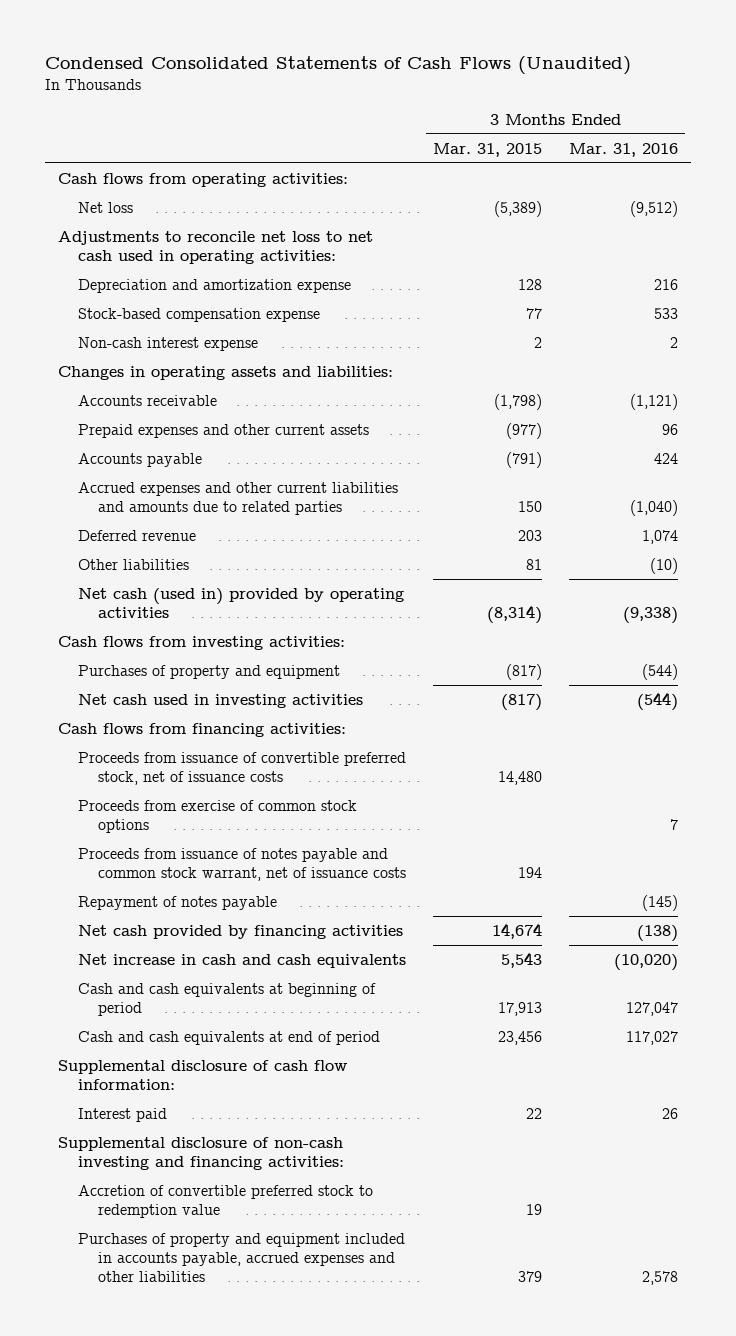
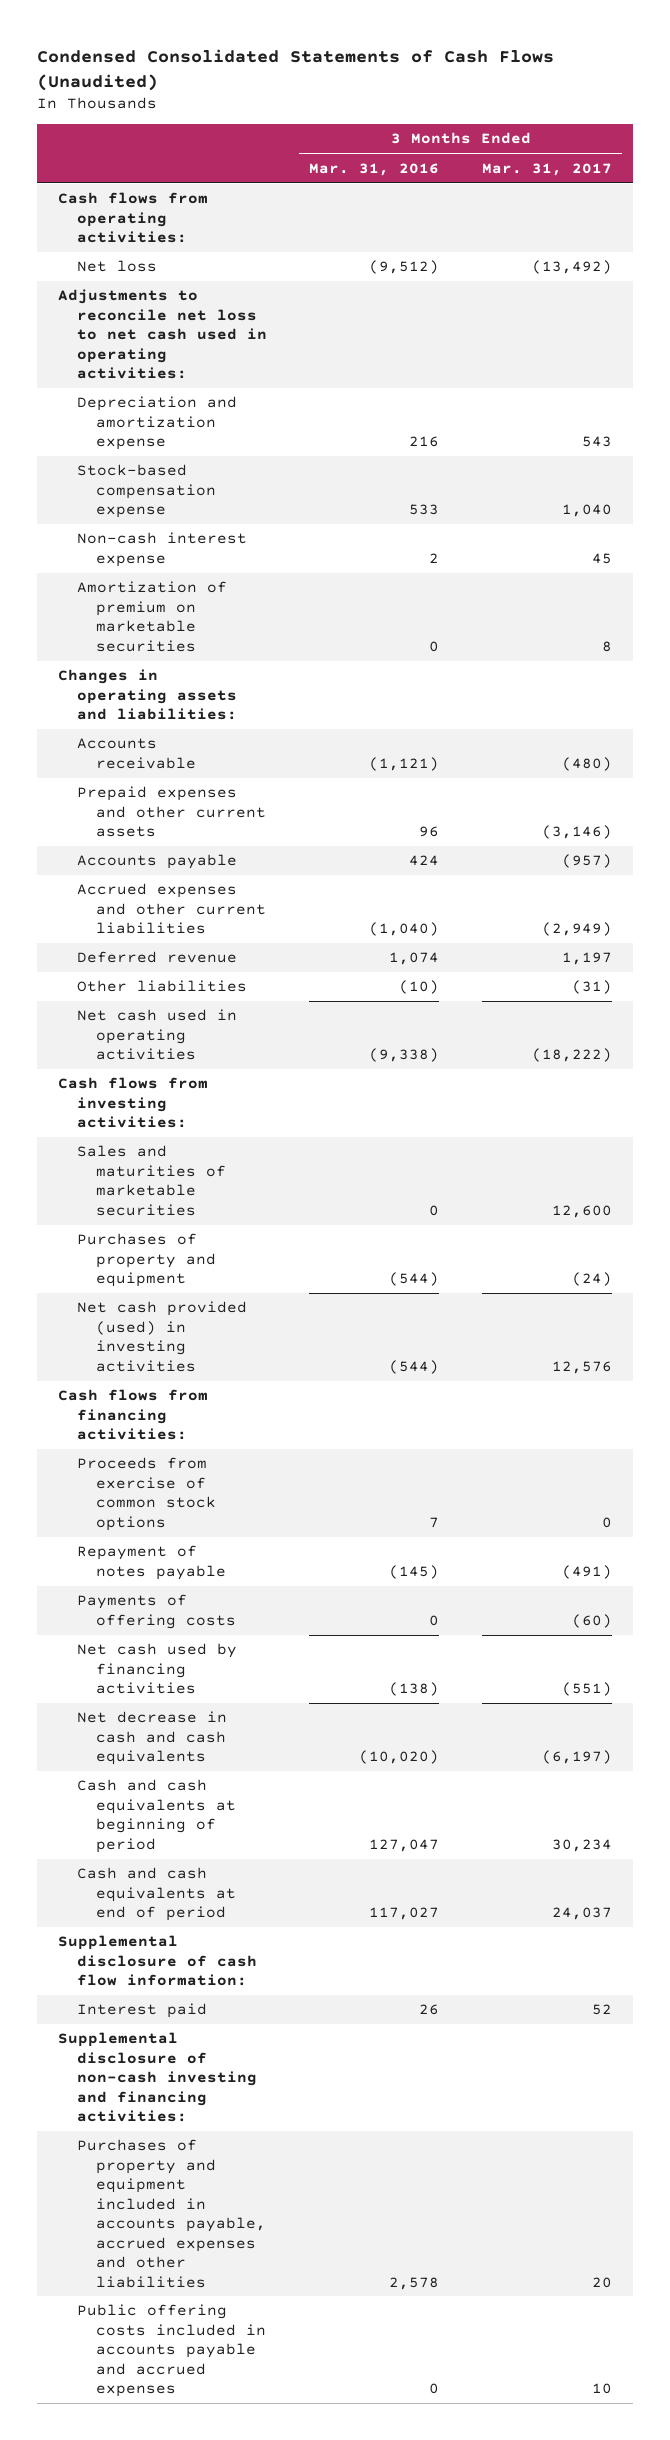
[433,142,543,157] Mar. 31, 2015 -> none
none -> [481,162,612,176] Mar. 31, 2017
none -> [77,581,228,652] Amortization of premium on marketable securities
[78,481,399,516] Accrued expenses and other current liabilities and amounts due to related parties -> [77,883,266,935] Accrued expenses and other current liabilities
[78,587,405,619] Net cash (used in) provided by operating activities -> [77,1009,238,1061] Net cash used in operating activities
none -> [77,1145,226,1216] Sales and maturities of marketable securities
[78,693,364,708] Net cash used in investing activities -> [77,1301,248,1372] Net cash provided (used) in investing activities
[78,751,407,786] Proceeds from issuance of convertible preferred stock, net of issuance costs -> none
[78,847,407,882] Proceeds from issuance of notes payable and common stock warrant, net of issuance costs -> none
none -> [77,1594,236,1629] Payments of offering costs
[78,924,404,939] Net cash provided by financing activities -> [77,1643,238,1695] Net cash used by financing activities
[78,953,407,968] Net increase in cash and cash equivalents -> [77,1711,228,1766] Net decrease in cash and cash equivalents
[78,1184,374,1219] Accretion of convertible preferred stock to redemption value -> none
none -> [77,2304,266,2398] Public offering costs included in accounts payable and accrued expenses

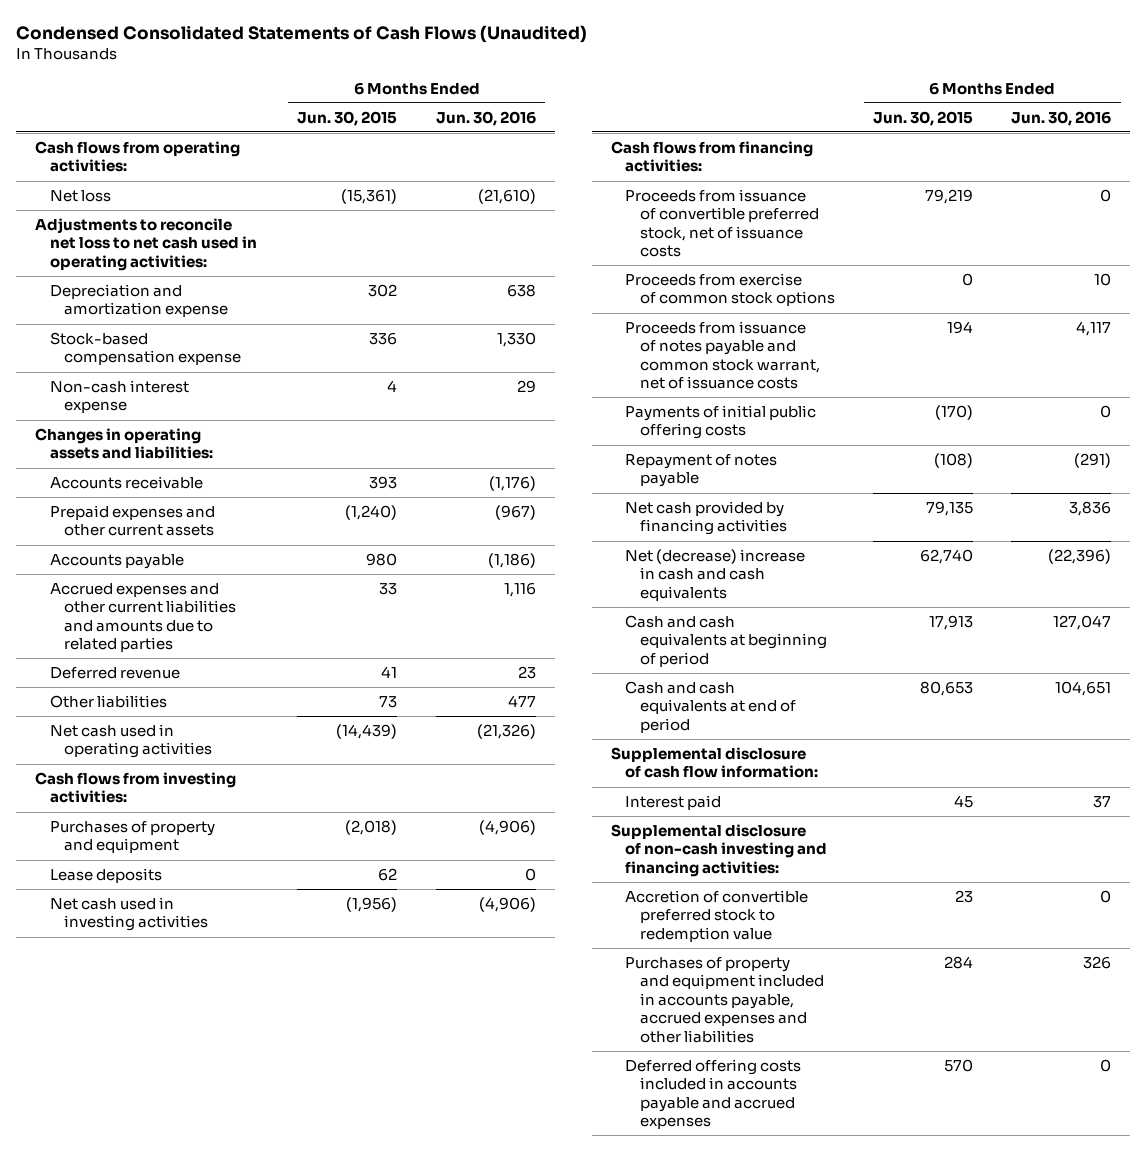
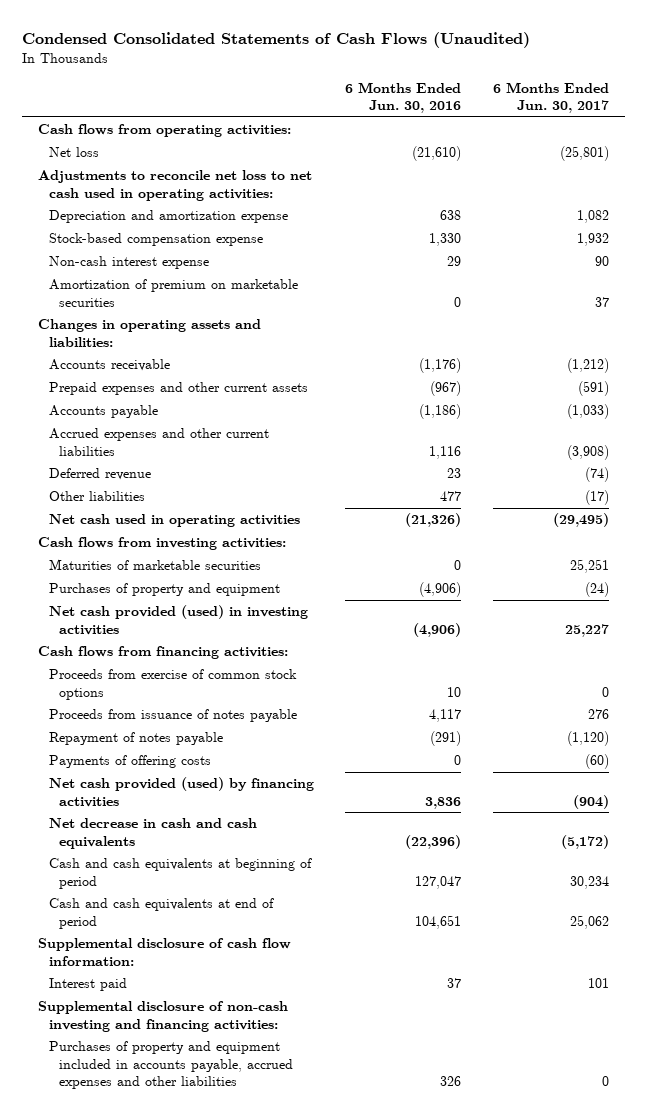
[297,110,398,126] Jun. 30, 2015 -> none
none -> [492,81,609,114] 6 Months Ended Jun. 30, 2017
none -> [48,279,298,307] Amortization of premium on marketable securities
[49,582,237,653] Accrued expenses and other current liabilities and amounts due to related parties -> [48,428,269,456] Accrued expenses and other current liabilities
none -> [48,559,261,571] Maturities of marketable securities
[49,867,162,883] Lease deposits -> none
[49,896,209,932] Net cash used in investing activities -> [48,605,308,635] Net cash provided (used) in investing activities
[625,188,820,258] Proceeds from issuance of convertible preferred stock, net of issuance costs -> none
[625,404,817,440] Payments of initial public offering costs -> none
[625,320,821,390] Proceeds from issuance of notes payable and common stock warrant, net of issuance costs -> [48,709,297,723] Proceeds from issuance of notes payable
none -> [48,755,211,769] Payments of offering costs
[625,500,788,536] Net cash provided by financing activities -> [48,777,314,807] Net cash provided (used) by financing activities
[625,548,806,601] Net (decrease) increase in cash and cash equivalents -> [48,818,257,849] Net decrease in cash and cash equivalents
[625,889,809,942] Accretion of convertible preferred stock to redemption value -> none
[625,1058,802,1130] Deferred offering costs included in accounts payable and accrued expenses -> none

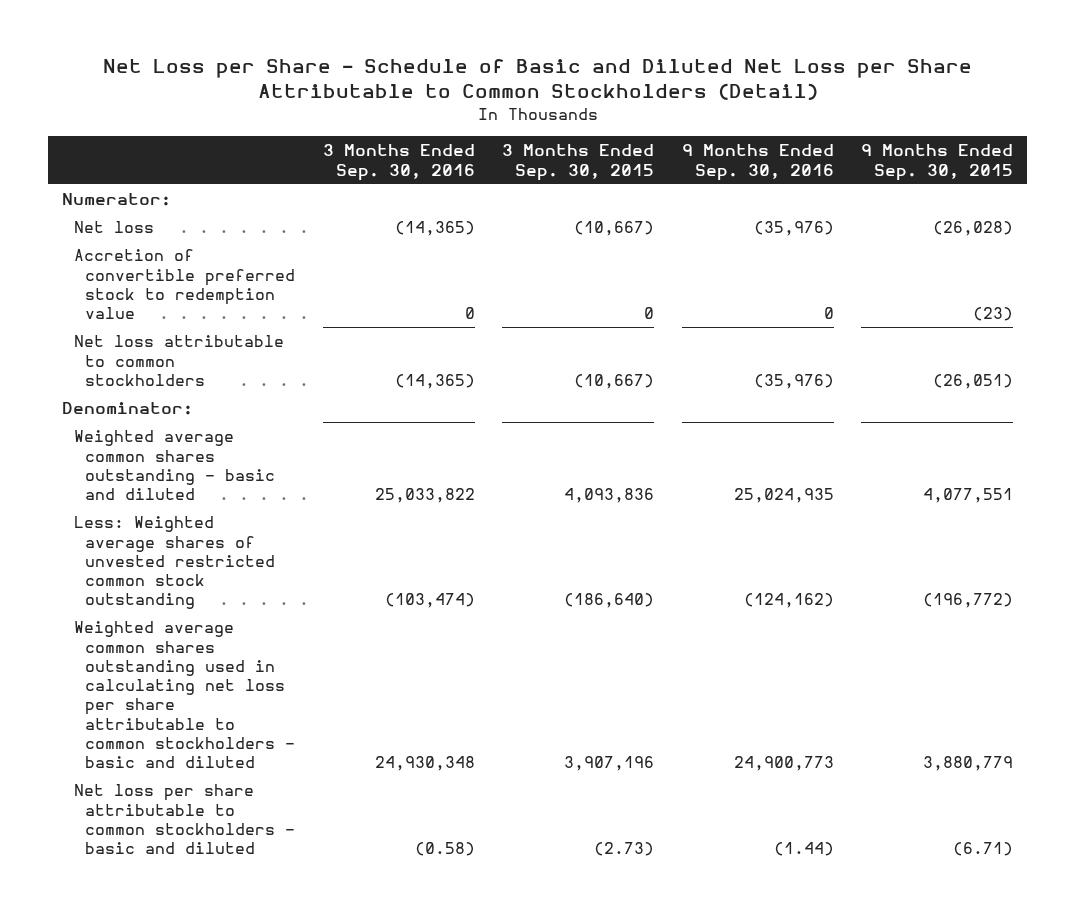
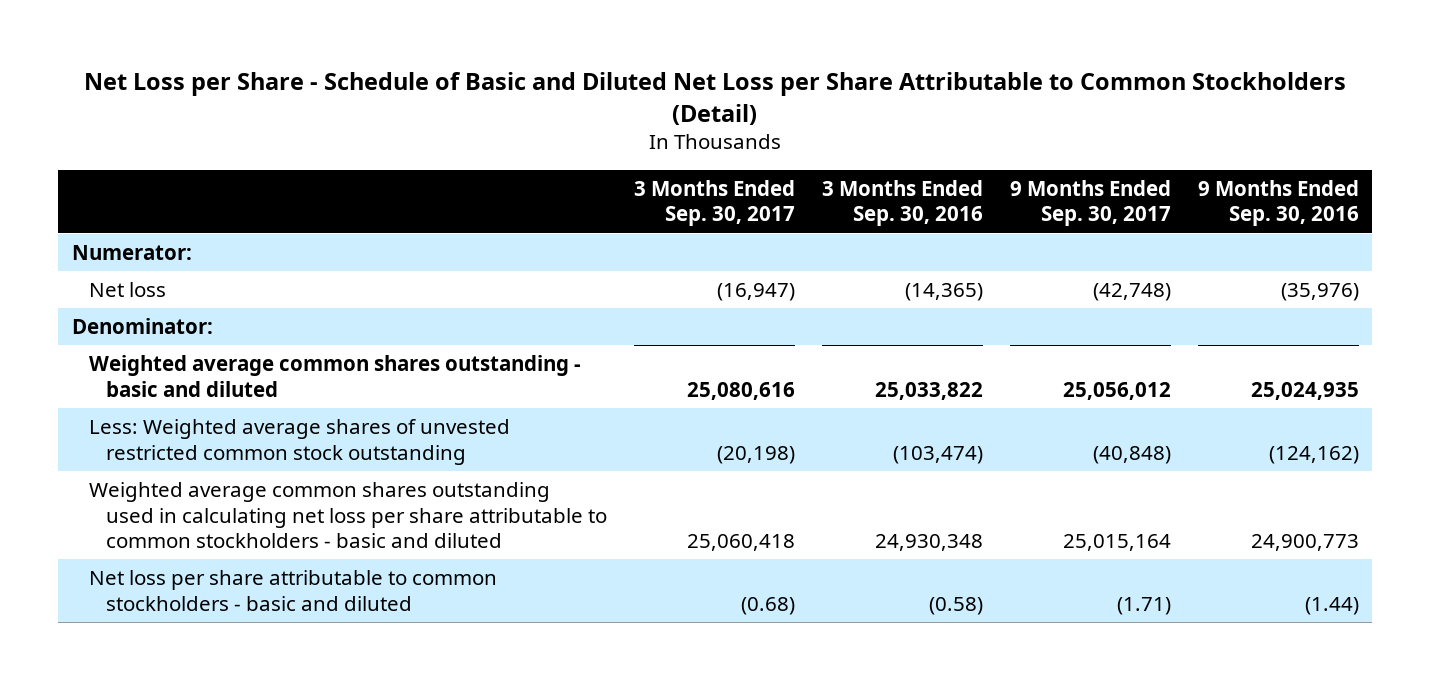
[502,144,655,181] 3 Months Ended Sep. 30, 2015 -> none
[861,144,1014,181] 9 Months Ended Sep. 30, 2015 -> none
none -> [634,179,796,227] 3 Months Ended Sep. 30, 2017
none -> [1009,179,1171,227] 9 Months Ended Sep. 30, 2017
[73,249,295,320] Accretion of convertible preferred stock to redemption value -> none
[73,335,284,386] Net loss attributable to common stockholders -> none

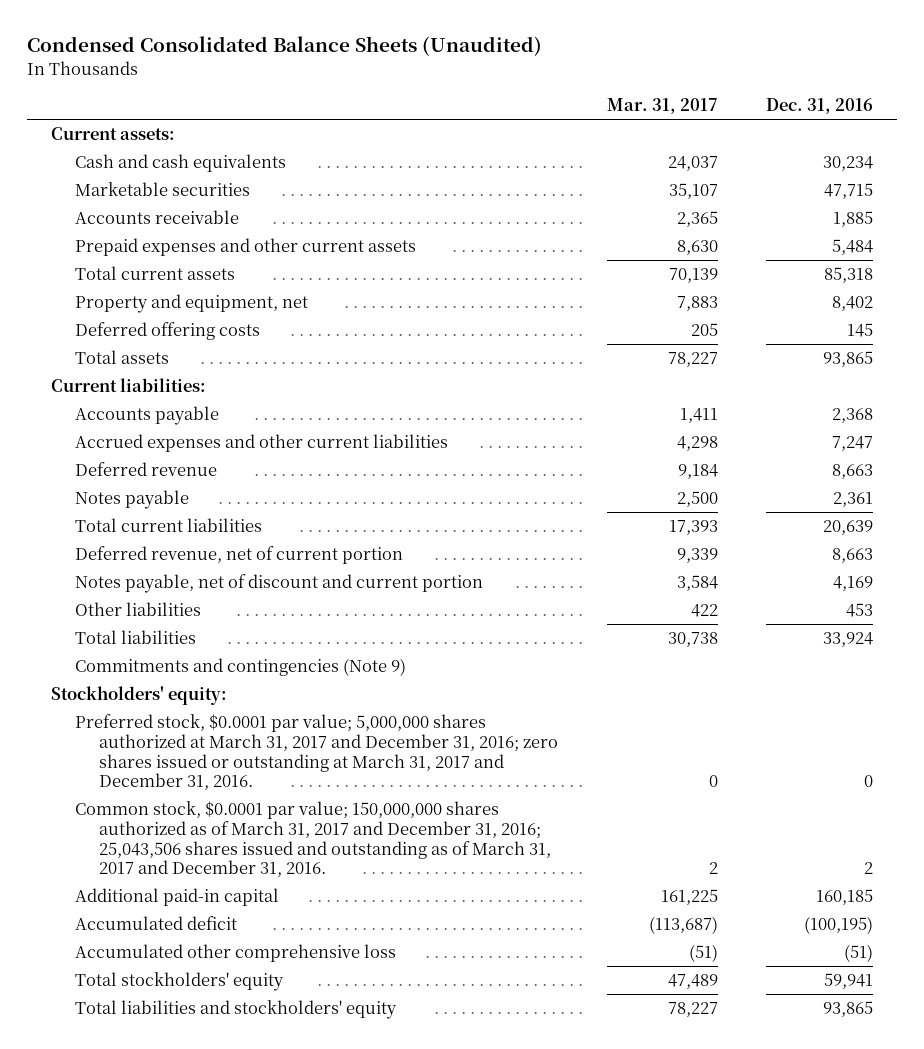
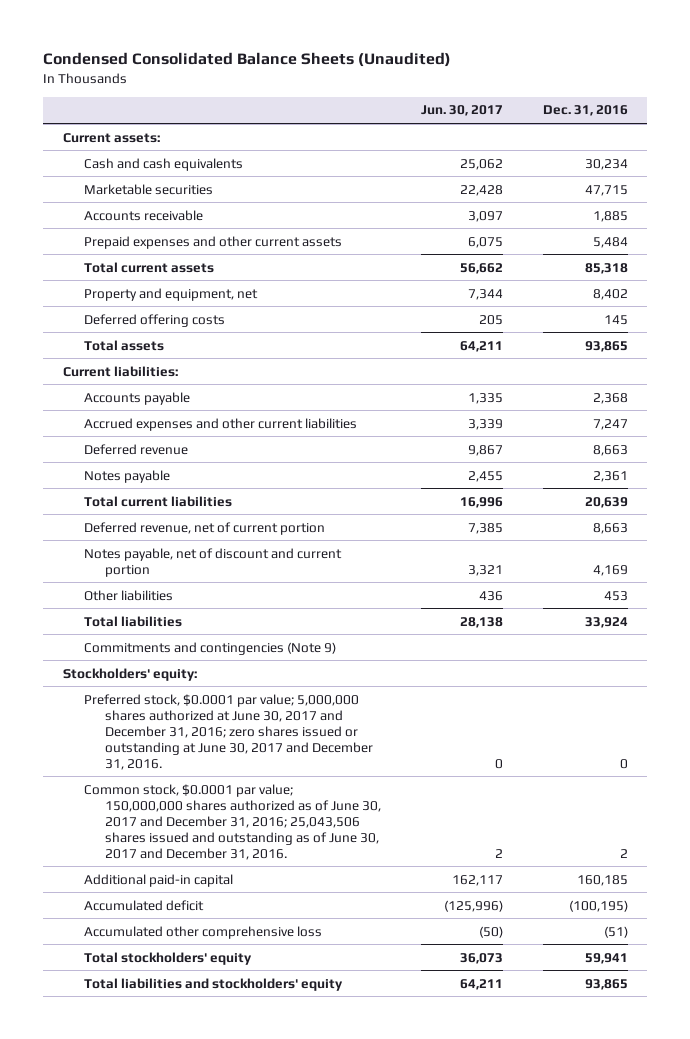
[606,98,718,115] Mar. 31, 2017 -> none
none -> [420,105,503,117] Jun. 30, 2017
[75,714,559,791] Preferred stock, $0.0001 par value; 5,000,000 shares authorized at March 31, 2017 and December 31, 2016; zero shares issued or outstanding at March 31, 2017 and December 31, 2016. -> [84,693,374,770] Preferred stock, $0.0001 par value; 5,000,000 shares authorized at June 30, 2017 and December 31, 2016; zero shares issued or outstanding at June 30, 2017 and December 31, 2016.
[75,801,552,878] Common stock, $0.0001 par value; 150,000,000 shares authorized as of March 31, 2017 and December 31, 2016; 25,043,506 shares issued and outstanding as of March 31, 2017 and December 31, 2016. -> [84,783,382,860] Common stock, $0.0001 par value; 150,000,000 shares authorized as of June 30, 2017 and December 31, 2016; 25,043,506 shares issued and outstanding as of June 30, 2017 and December 31, 2016.

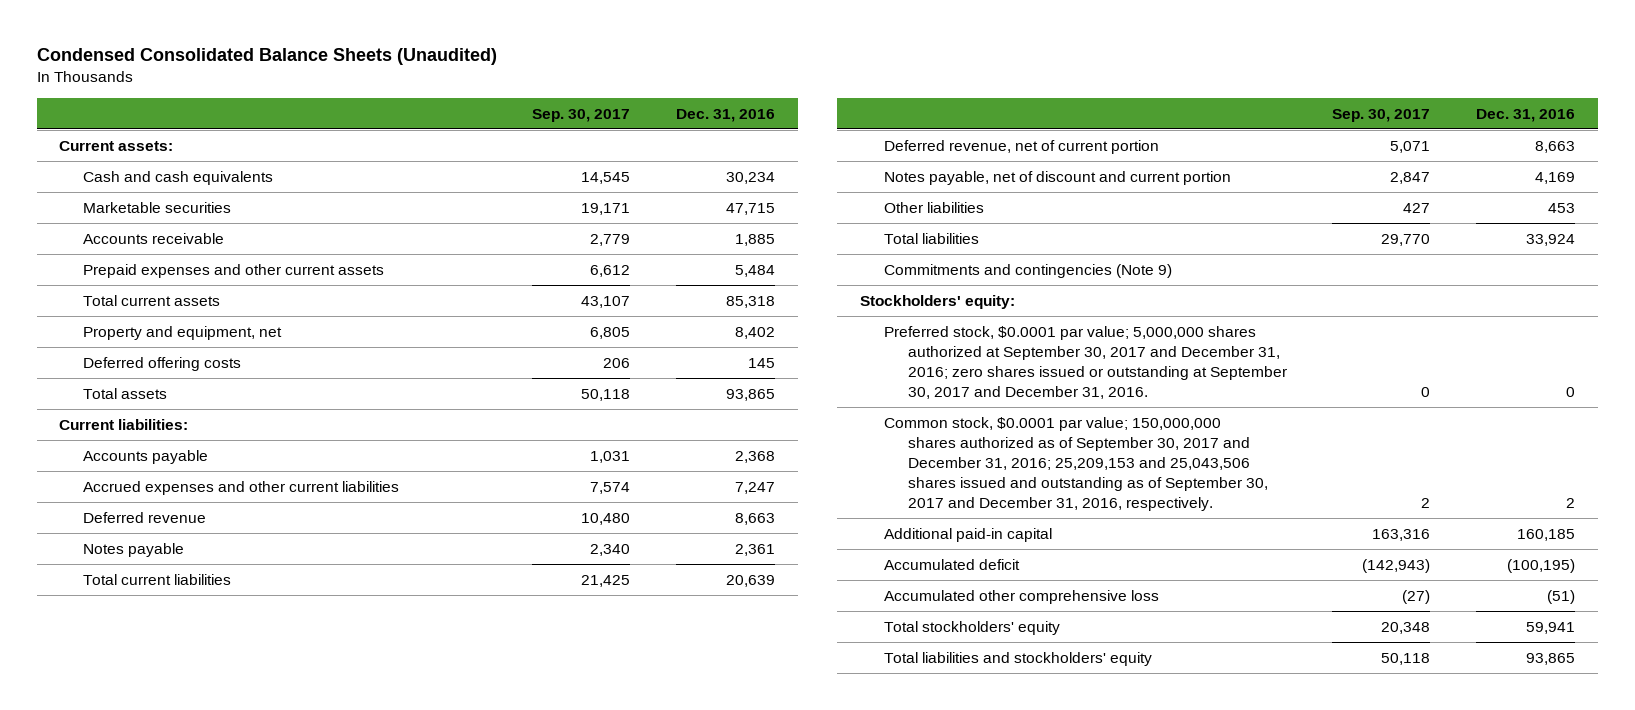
[420,105,503,117] Jun. 30, 2017 -> none
none -> [532,108,631,122] Sep. 30, 2017
[84,693,374,770] Preferred stock, $0.0001 par value; 5,000,000 shares authorized at June 30, 2017 and December 31, 2016; zero shares issued or outstanding at June 30, 2017 and December 31, 2016. -> [883,325,1287,399] Preferred stock, $0.0001 par value; 5,000,000 shares authorized at September 30, 2017 and December 31, 2016; zero shares issued or outstanding at September 30, 2017 and December 31, 2016.
[84,783,382,860] Common stock, $0.0001 par value; 150,000,000 shares authorized as of June 30, 2017 and December 31, 2016; 25,043,506 shares issued and outstanding as of June 30, 2017 and December 31, 2016. -> [883,416,1268,511] Common stock, $0.0001 par value; 150,000,000 shares authorized as of September 30, 2017 and December 31, 2016; 25,209,153 and 25,043,506 shares issued and outstanding as of September 30, 2017 and December 31, 2016, respectively.

